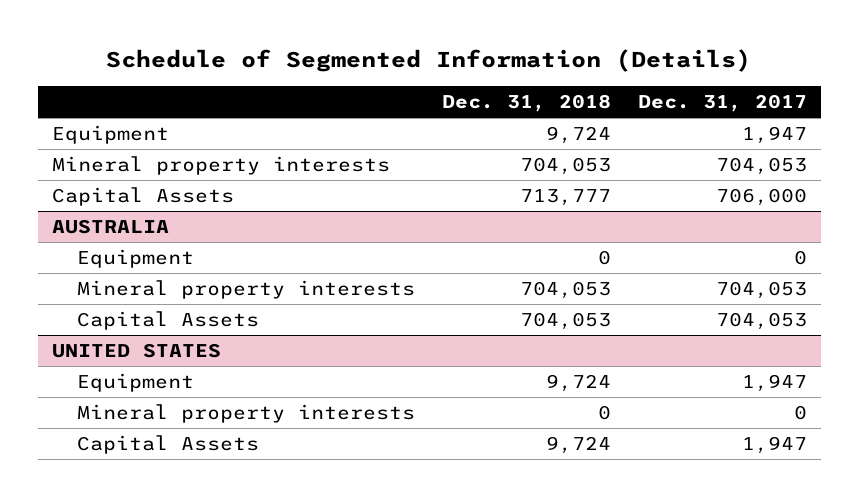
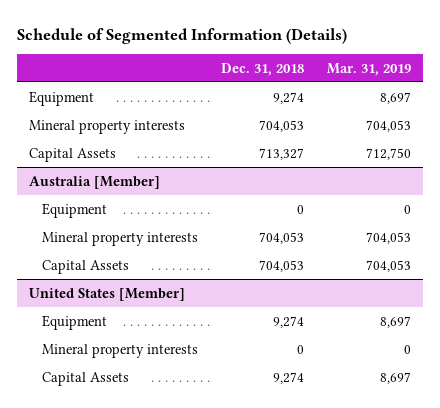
[638,93,808,112] Dec. 31, 2017 -> none
none -> [327,62,412,76] Mar. 31, 2019
[546,126,612,145] 9,724 -> [273,91,305,104] 9,274
[520,189,612,207] 713,777 -> [259,147,305,160] 713,327
[51,219,169,235] AUSTRALIA -> [28,175,160,189] Australia [Member]
[51,343,221,359] UNITED STATES -> [28,287,185,301] United States [Member]
[546,374,612,393] 9,724 -> [273,315,305,328] 9,274
[546,436,612,455] 9,724 -> [273,371,305,384] 9,274

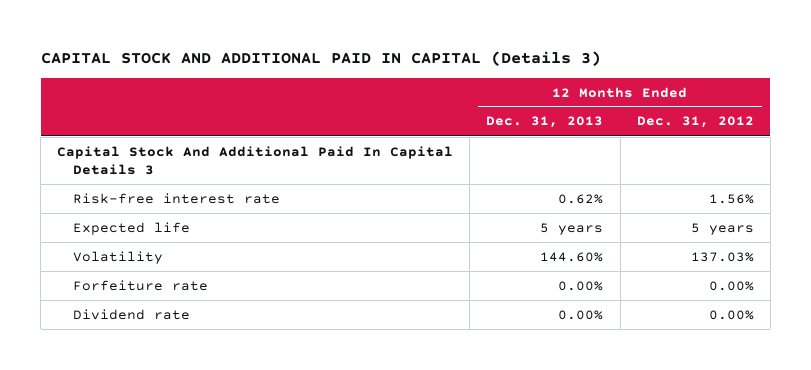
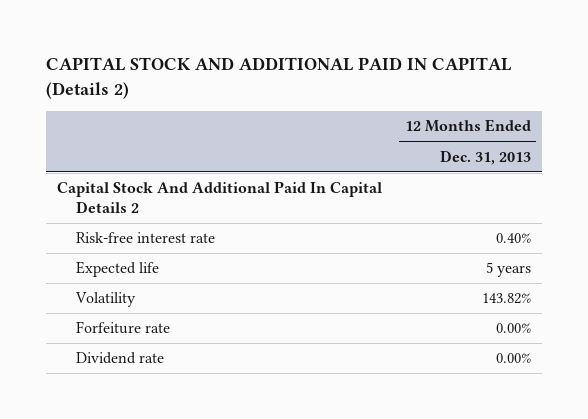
[40,51,601,67] CAPITAL STOCK AND ADDITIONAL PAID IN CAPITAL (Details 3) -> [45,57,511,100] CAPITAL STOCK AND ADDITIONAL PAID IN CAPITAL (Details 2)
[636,116,754,129] Dec. 31, 2012 -> none
[57,145,454,176] Capital Stock And Additional Paid In Capital Details 3 -> [57,181,383,213] Capital Stock And Additional Paid In Capital Details 2
[558,193,604,204] 0.62% -> [495,233,531,244] 0.40%
[540,251,604,262] 144.60% -> [481,293,531,305] 143.82%

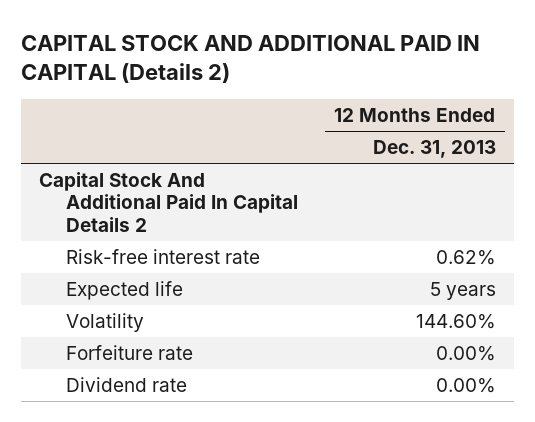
[495,233,531,244] 0.40% -> [435,249,496,265] 0.62%
[481,293,531,305] 143.82% -> [415,313,496,329] 144.60%

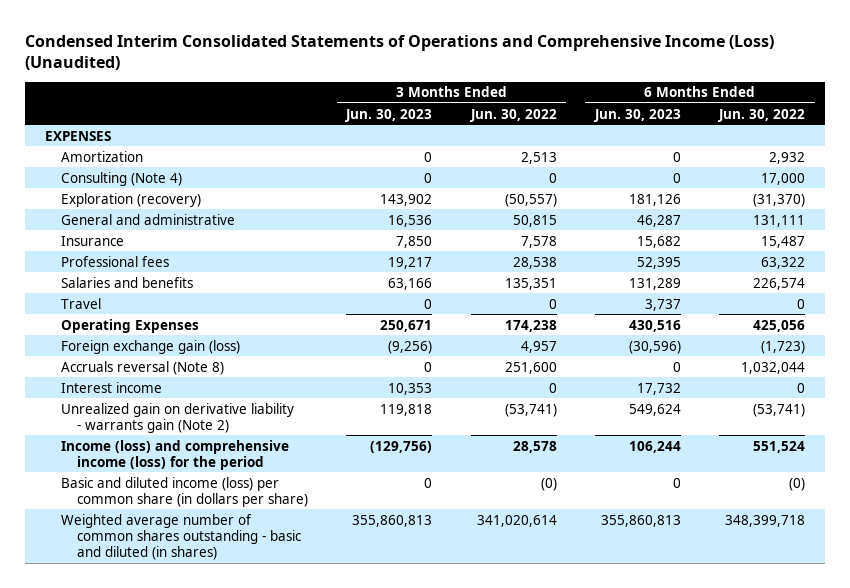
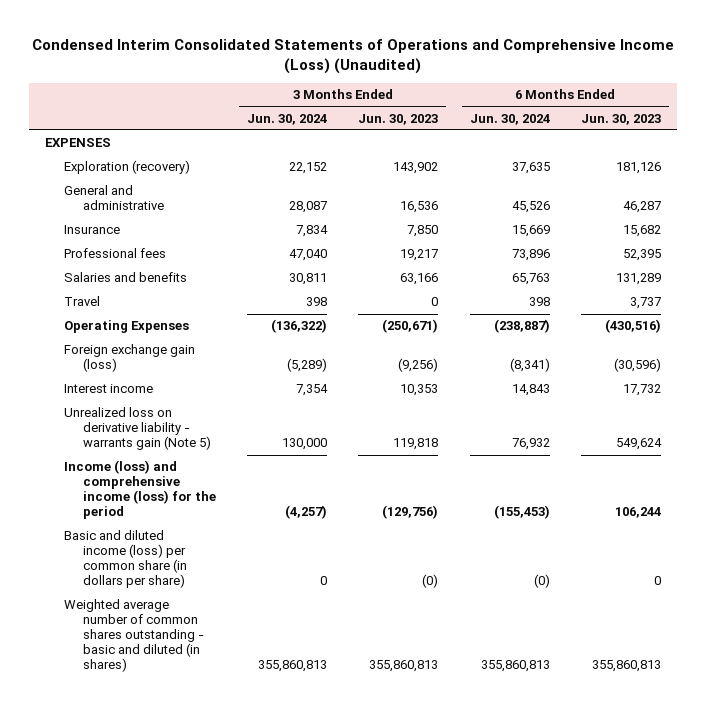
[469,108,557,122] Jun. 30, 2022 -> none
[718,108,806,122] Jun. 30, 2022 -> none
none -> [246,113,327,125] Jun. 30, 2024
none -> [469,113,550,125] Jun. 30, 2024
[60,150,143,162] Amortization -> none
[60,171,182,186] Consulting (Note 4) -> none
[380,319,433,332] 250,671 -> [382,319,439,334] (250,671)
[629,319,682,332] 430,516 -> [605,319,662,334] (430,516)
[60,360,224,375] Accruals reversal (Note 8) -> none
[60,402,294,433] Unrealized gain on derivative liability - warrants gain (Note 2) -> [63,407,211,451] Unrealized loss on derivative liability - warrants gain (Note 5)
[424,477,433,488] 0 -> [422,574,439,589] (0)

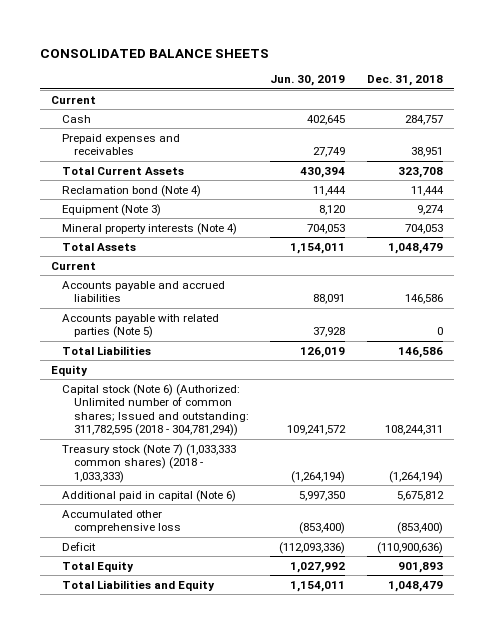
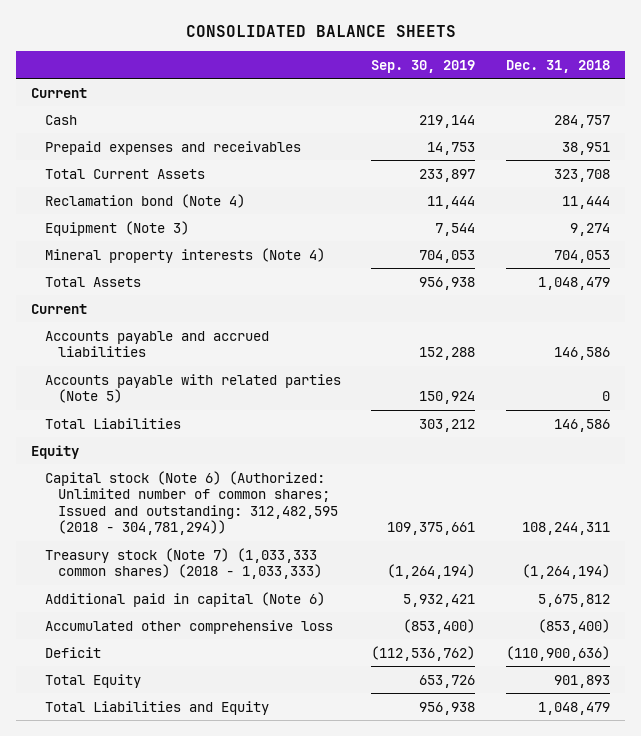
[270,75,346,87] Jun. 30, 2019 -> none
none -> [371,59,476,73] Sep. 30, 2019
[62,383,249,437] Capital stock (Note 6) (Authorized: Unlimited number of common shares; Issued and outstanding: 311,782,595 (2018 - 304,781,294)) -> [44,470,339,536] Capital stock (Note 6) (Authorized: Unlimited number of common shares; Issued and outstanding: 312,482,595 (2018 - 304,781,294))

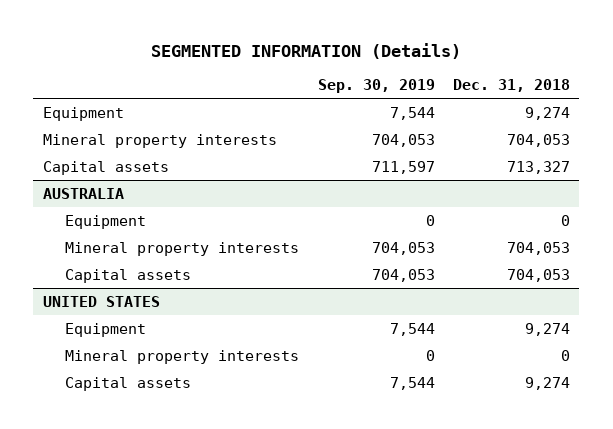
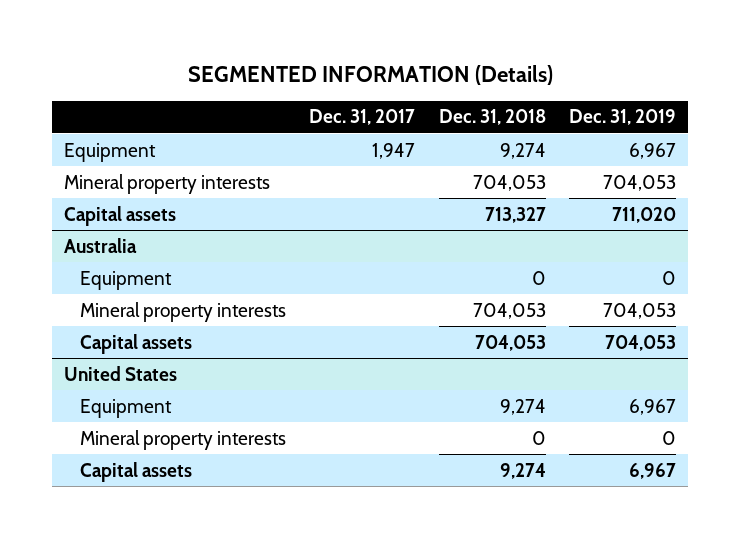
[317,79,435,94] Sep. 30, 2019 -> none
none -> [309,109,416,126] Dec. 31, 2017
none -> [569,109,677,126] Dec. 31, 2019
[42,187,124,199] AUSTRALIA -> [63,237,137,253] Australia
[42,295,160,307] UNITED STATES -> [63,365,177,381] United States

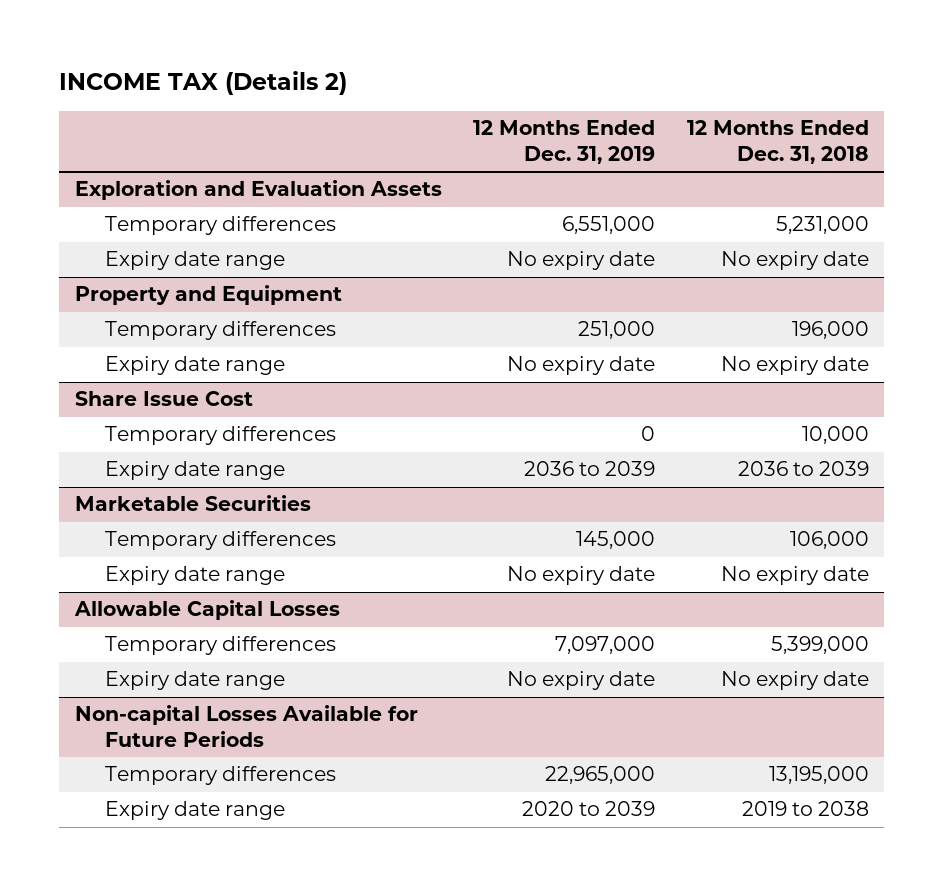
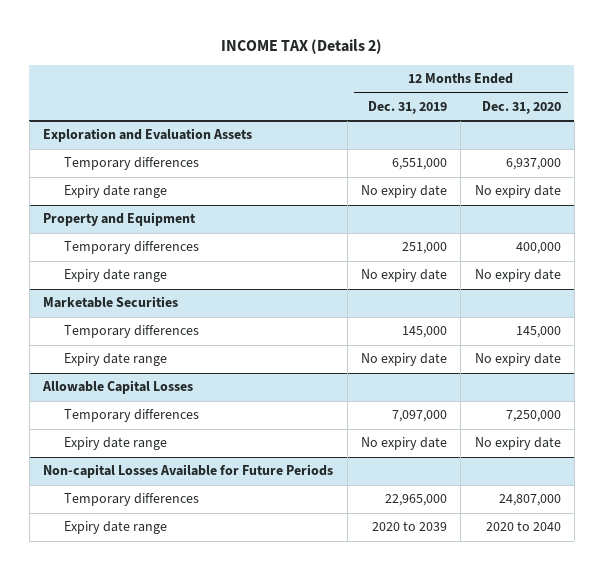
[686,120,869,164] 12 Months Ended Dec. 31, 2018 -> none
none -> [481,100,561,114] Dec. 31, 2020
[74,391,253,407] Share Issue Cost -> none
[104,426,336,446] Temporary differences -> none
[104,461,285,481] Expiry date range -> none

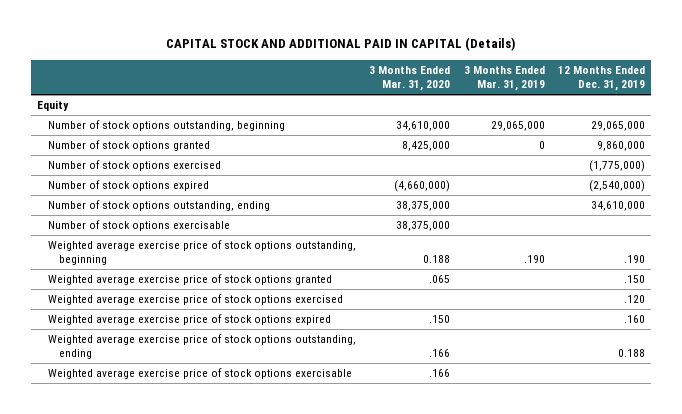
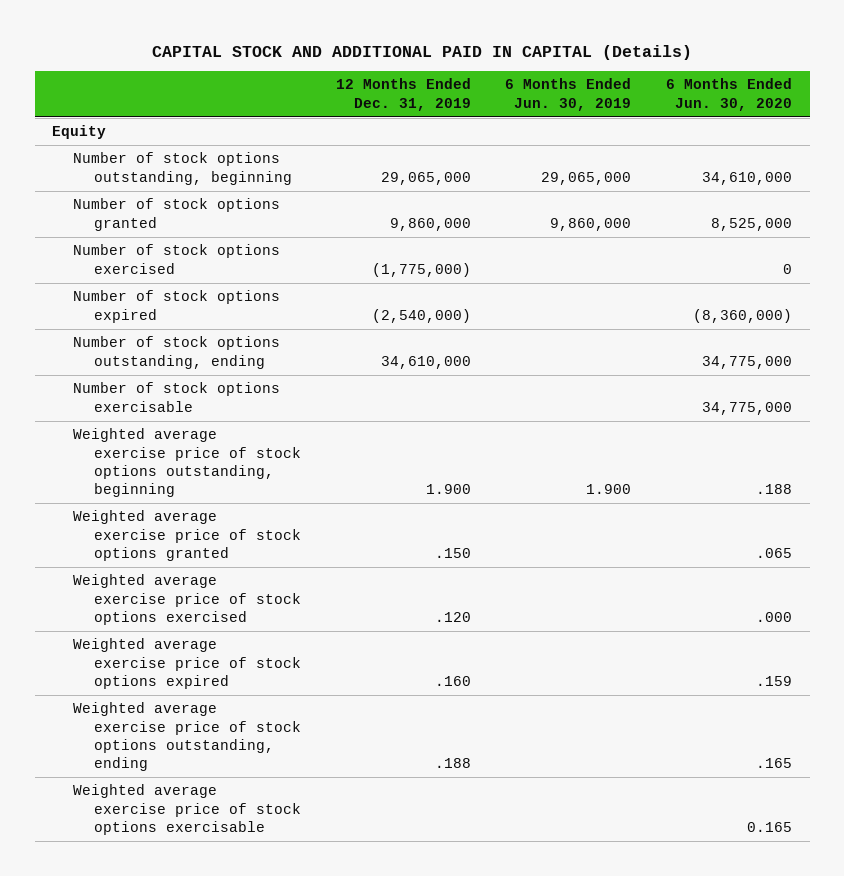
[369,66,451,92] 3 Months Ended Mar. 31, 2020 -> none
[463,66,545,92] 3 Months Ended Mar. 31, 2019 -> none
none -> [505,78,632,111] 6 Months Ended Jun. 30, 2019
none -> [666,78,793,111] 6 Months Ended Jun. 30, 2020
[623,255,645,264] .190 -> [425,484,471,495] 1.900
[617,349,645,358] 0.188 -> [434,758,471,769] .188

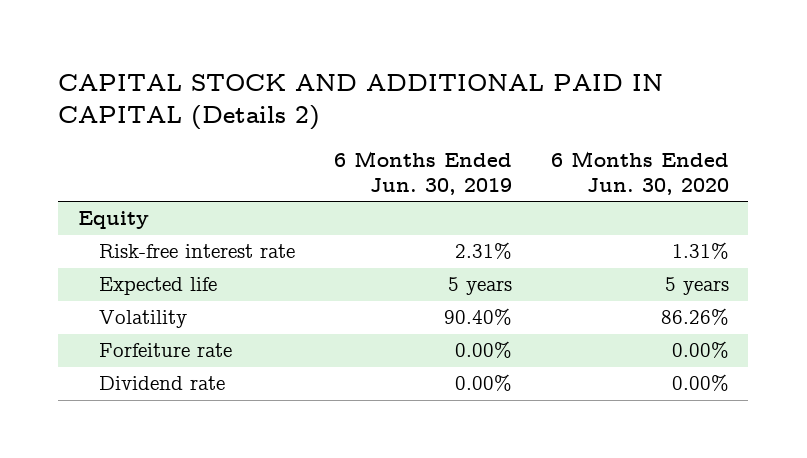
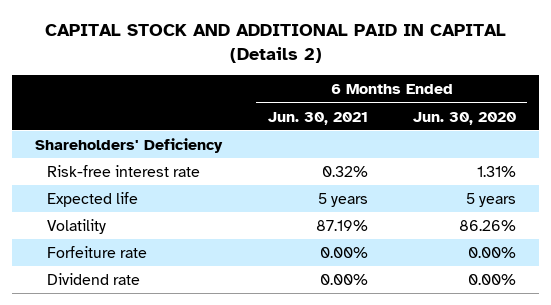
[333,151,512,196] 6 Months Ended Jun. 30, 2019 -> none
none -> [267,111,368,125] Jun. 30, 2021
[77,211,149,230] Equity -> [35,137,224,153] Shareholders' Deficiency

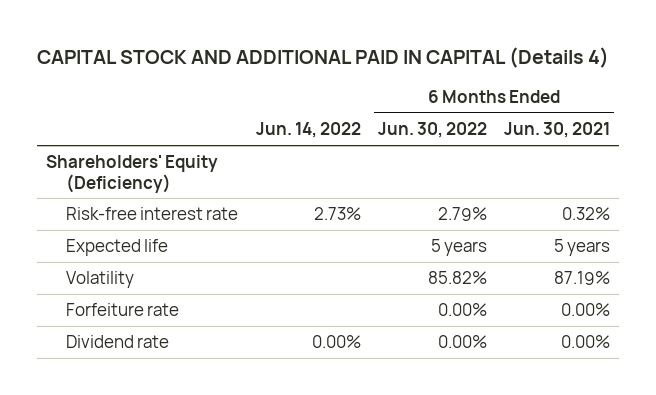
[44,24,506,63] CAPITAL STOCK AND ADDITIONAL PAID IN CAPITAL (Details 2) -> [37,46,610,68] CAPITAL STOCK AND ADDITIONAL PAID IN CAPITAL (Details 4)
[413,111,517,125] Jun. 30, 2020 -> none
none -> [255,122,361,139] Jun. 14, 2022
none -> [377,122,487,139] Jun. 30, 2022
[35,137,224,153] Shareholders' Deficiency -> [45,155,218,193] Shareholders' Equity (Deficiency)

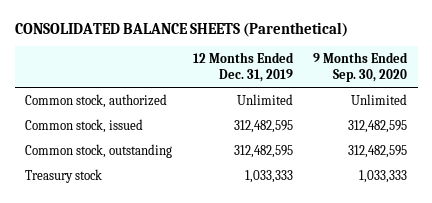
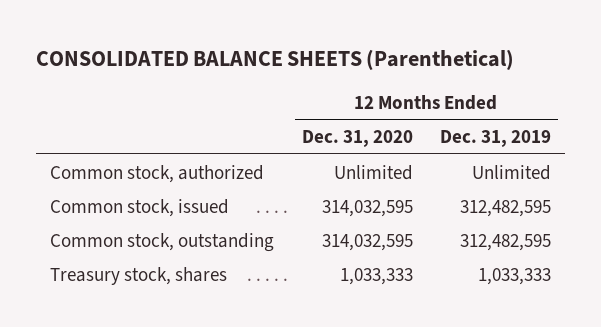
[313,52,409,82] 9 Months Ended Sep. 30, 2020 -> none
none -> [301,130,413,148] Dec. 31, 2020
[25,168,103,183] Treasury stock -> [49,266,227,285] Treasury stock, shares

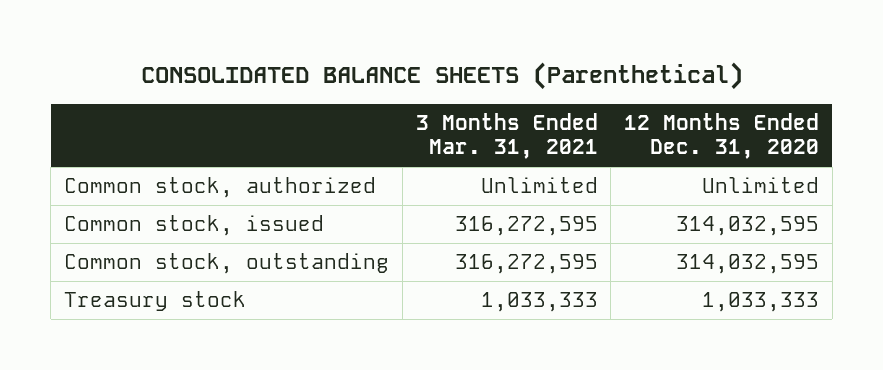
[440,130,552,148] Dec. 31, 2019 -> none
none -> [415,113,598,160] 3 Months Ended Mar. 31, 2021
[49,266,227,285] Treasury stock, shares -> [64,291,247,312] Treasury stock

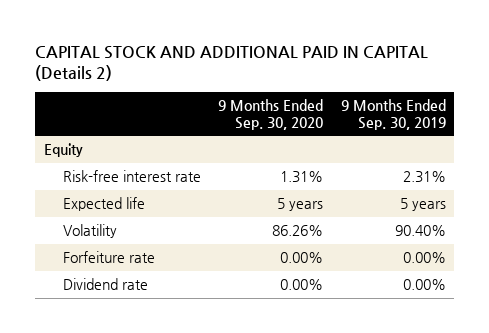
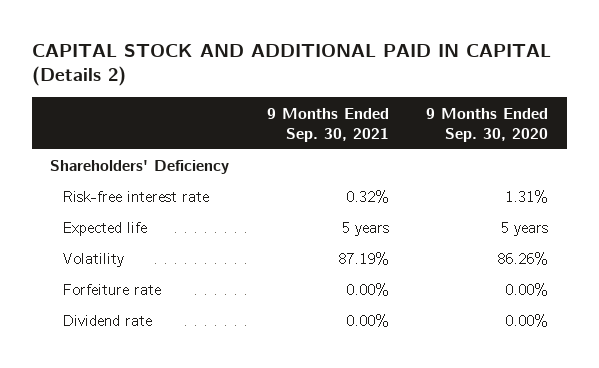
[340,99,446,130] 9 Months Ended Sep. 30, 2019 -> none
none -> [266,107,389,142] 9 Months Ended Sep. 30, 2021
[43,143,83,158] Equity -> [50,160,230,175] Shareholders' Deficiency

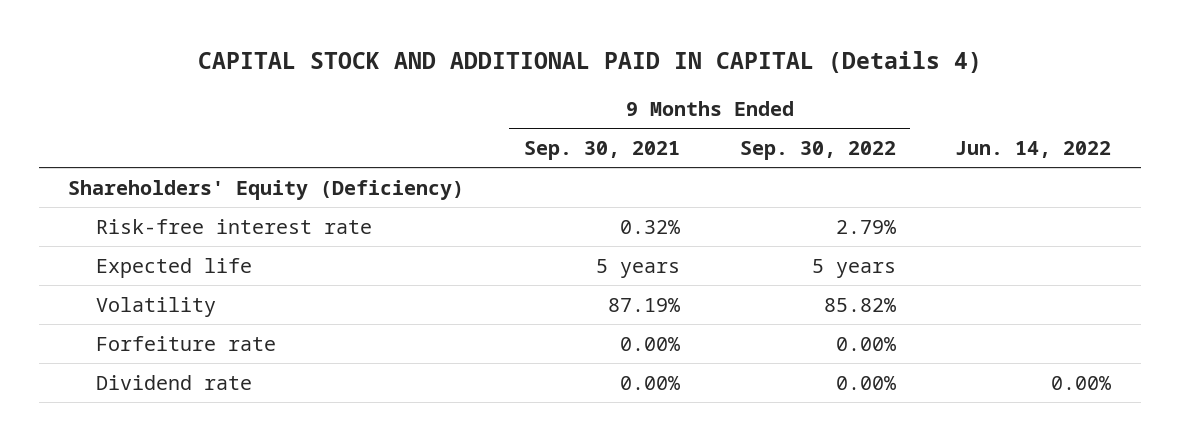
[31,43,551,87] CAPITAL STOCK AND ADDITIONAL PAID IN CAPITAL (Details 2) -> [197,51,982,74] CAPITAL STOCK AND ADDITIONAL PAID IN CAPITAL (Details 4)
[426,107,549,142] 9 Months Ended Sep. 30, 2020 -> none
none -> [739,140,896,160] Sep. 30, 2022
none -> [955,140,1112,158] Jun. 14, 2022
[50,160,230,175] Shareholders' Deficiency -> [68,179,465,200] Shareholders' Equity (Deficiency)

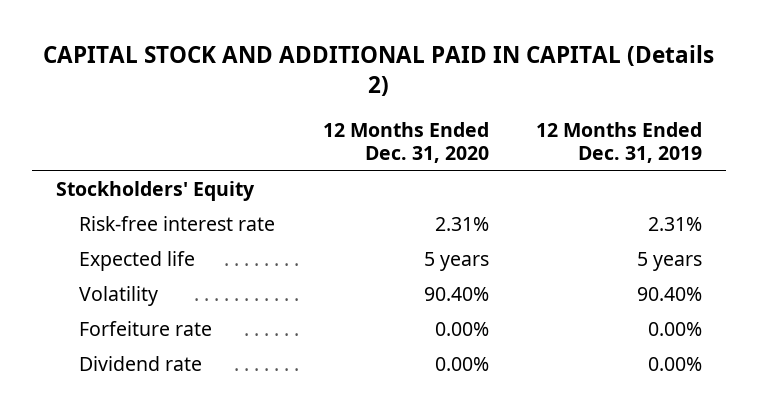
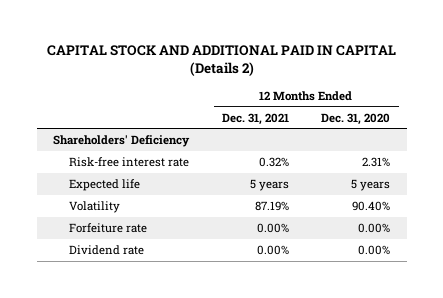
[536,122,703,163] 12 Months Ended Dec. 31, 2019 -> none
none -> [221,112,289,125] Dec. 31, 2021
[55,180,255,201] Stockholders' Equity -> [52,135,190,148] Shareholders' Deficiency

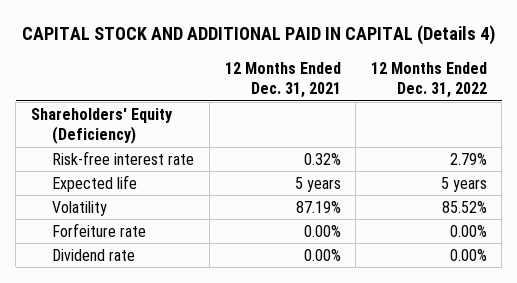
[46,44,396,76] CAPITAL STOCK AND ADDITIONAL PAID IN CAPITAL (Details 2) -> [21,25,495,46] CAPITAL STOCK AND ADDITIONAL PAID IN CAPITAL (Details 4)
[321,112,391,125] Dec. 31, 2020 -> none
none -> [370,61,487,99] 12 Months Ended Dec. 31, 2022
[52,135,190,148] Shareholders' Deficiency -> [30,107,173,145] Shareholders' Equity (Deficiency)

